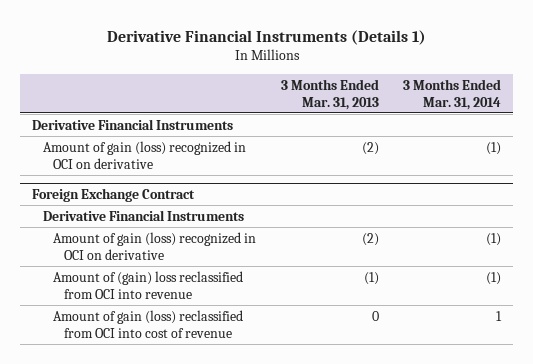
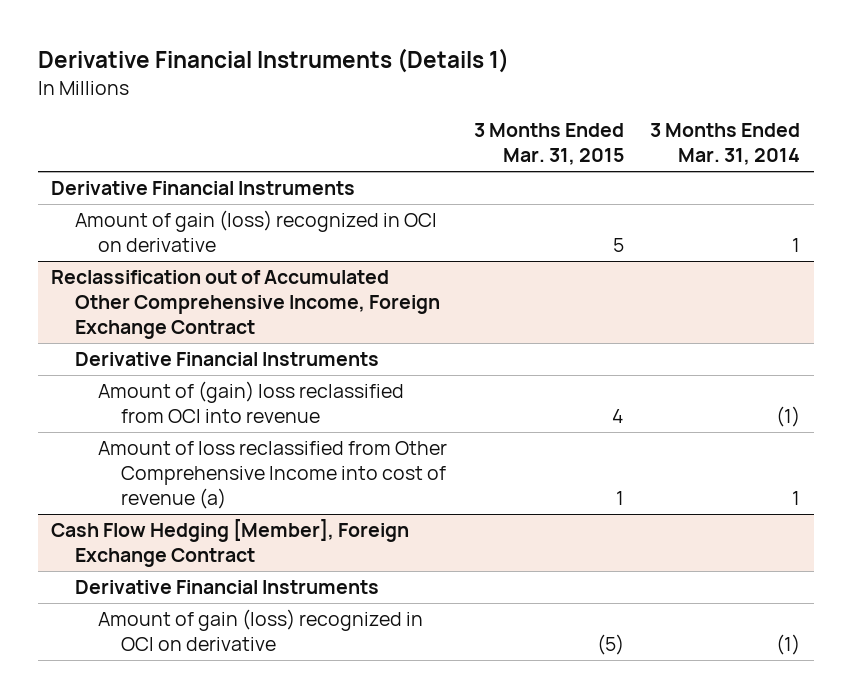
[280,78,379,110] 3 Months Ended Mar. 31, 2013 -> none
none -> [473,123,624,166] 3 Months Ended Mar. 31, 2015
[32,188,196,203] Foreign Exchange Contract -> none
[485,141,501,155] (1) -> [792,238,801,253] 1
none -> [51,270,440,339] Reclassification out of Accumulated Other Comprehensive Income, Foreign Exchange Contract
[53,231,257,260] Amount of gain (loss) recognized in OCI on derivative -> none
[53,309,244,338] Amount of gain (loss) reclassified from OCI into cost of revenue -> [98,441,448,509] Amount of loss reclassified from Other Comprehensive Income into cost of revenue (a)
none -> [51,519,410,568] Cash Flow Hedging [Member], Foreign Exchange Contract
none -> [74,580,379,595] Derivative Financial Instruments
none -> [98,609,424,652] Amount of gain (loss) recognized in OCI on derivative

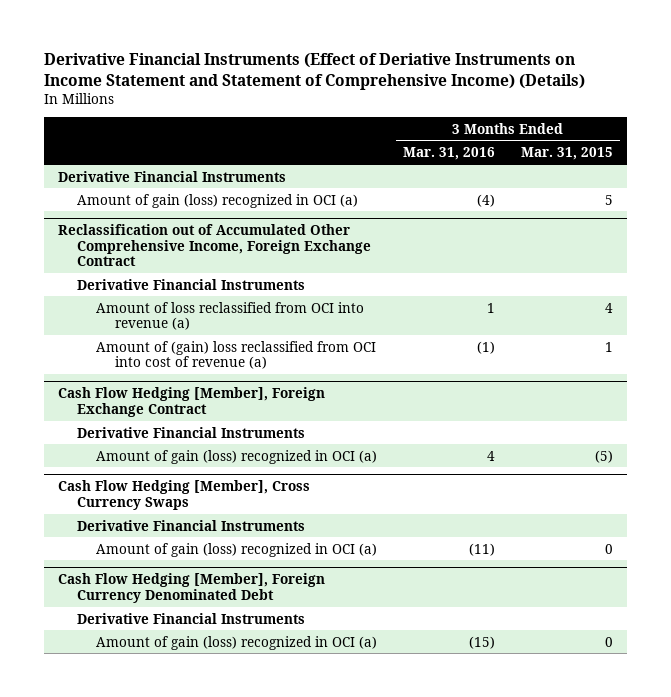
[37,48,509,74] Derivative Financial Instruments (Details 1) -> [44,53,586,90] Derivative Financial Instruments (Effect of Deriative Instruments on Income Statement and Statement of Comprehensive Income) (Details)
[650,123,801,166] 3 Months Ended Mar. 31, 2014 -> none
none -> [403,147,496,161] Mar. 31, 2016
[74,210,437,253] Amount of gain (loss) recognized in OCI on derivative -> [76,193,358,208] Amount of gain (loss) recognized in OCI (a)
[98,381,405,424] Amount of (gain) loss reclassified from OCI into revenue -> [95,301,364,331] Amount of loss reclassified from OCI into revenue (a)
[98,441,448,509] Amount of loss reclassified from Other Comprehensive Income into cost of revenue (a) -> [95,340,376,370] Amount of (gain) loss reclassified from OCI into cost of revenue (a)
[98,609,424,652] Amount of gain (loss) recognized in OCI on derivative -> [95,449,377,464] Amount of gain (loss) recognized in OCI (a)
none -> [57,480,310,510] Cash Flow Hedging [Member], Cross Currency Swaps
none -> [76,519,305,531] Derivative Financial Instruments
none -> [95,542,377,557] Amount of gain (loss) recognized in OCI (a)
none -> [57,573,325,603] Cash Flow Hedging [Member], Foreign Currency Denominated Debt
none -> [76,612,305,624] Derivative Financial Instruments
none -> [95,635,377,650] Amount of gain (loss) recognized in OCI (a)

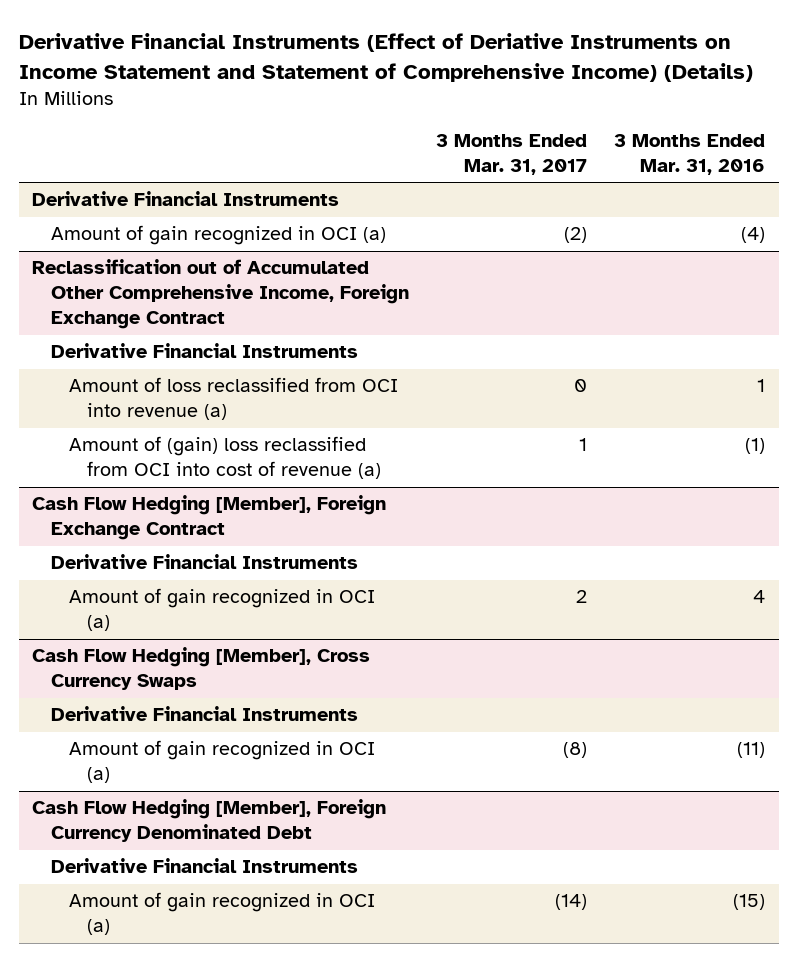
[521,147,614,161] Mar. 31, 2015 -> none
none -> [435,134,587,176] 3 Months Ended Mar. 31, 2017
[76,193,358,208] Amount of gain (loss) recognized in OCI (a) -> [50,225,386,246] Amount of gain recognized in OCI (a)
[95,449,377,464] Amount of gain (loss) recognized in OCI (a) -> [68,588,375,632] Amount of gain recognized in OCI (a)
[95,542,377,557] Amount of gain (loss) recognized in OCI (a) -> [68,740,375,784] Amount of gain recognized in OCI (a)
[95,635,377,650] Amount of gain (loss) recognized in OCI (a) -> [68,892,375,936] Amount of gain recognized in OCI (a)

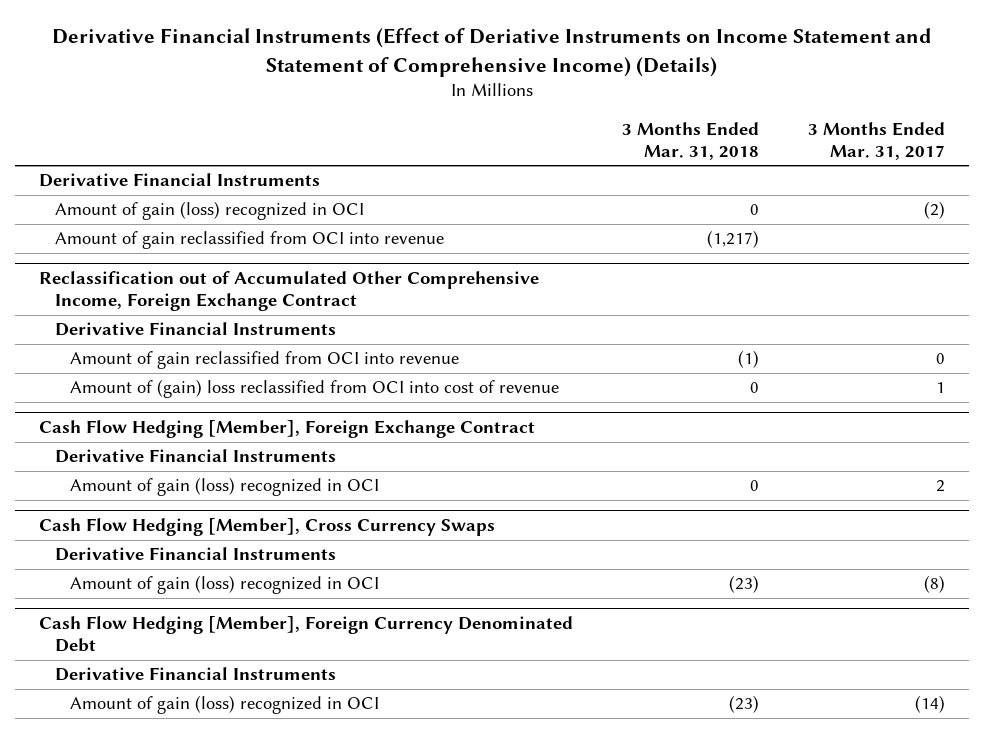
[613,134,765,176] 3 Months Ended Mar. 31, 2016 -> none
none -> [622,122,760,161] 3 Months Ended Mar. 31, 2018
[50,225,386,246] Amount of gain recognized in OCI (a) -> [54,201,364,221] Amount of gain (loss) recognized in OCI
none -> [54,231,444,250] Amount of gain reclassified from OCI into revenue
[68,377,398,421] Amount of loss reclassified from OCI into revenue (a) -> [69,351,459,370] Amount of gain reclassified from OCI into revenue
[68,436,382,480] Amount of (gain) loss reclassified from OCI into cost of revenue (a) -> [69,379,559,399] Amount of (gain) loss reclassified from OCI into cost of revenue
[68,588,375,632] Amount of gain recognized in OCI (a) -> [69,477,379,497] Amount of gain (loss) recognized in OCI
[68,740,375,784] Amount of gain recognized in OCI (a) -> [69,575,379,595] Amount of gain (loss) recognized in OCI
[68,892,375,936] Amount of gain recognized in OCI (a) -> [69,695,379,715] Amount of gain (loss) recognized in OCI

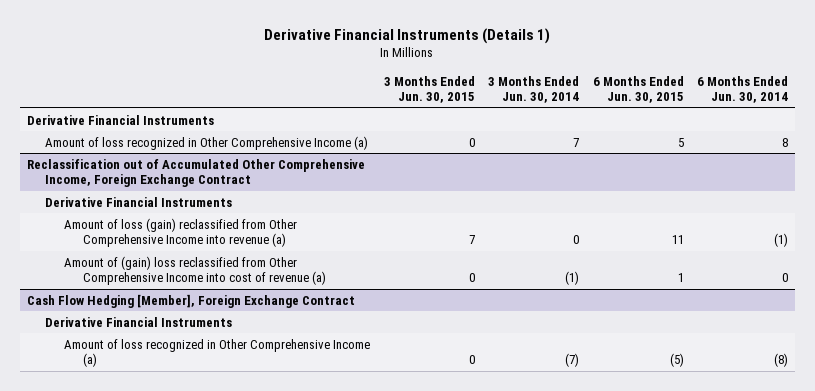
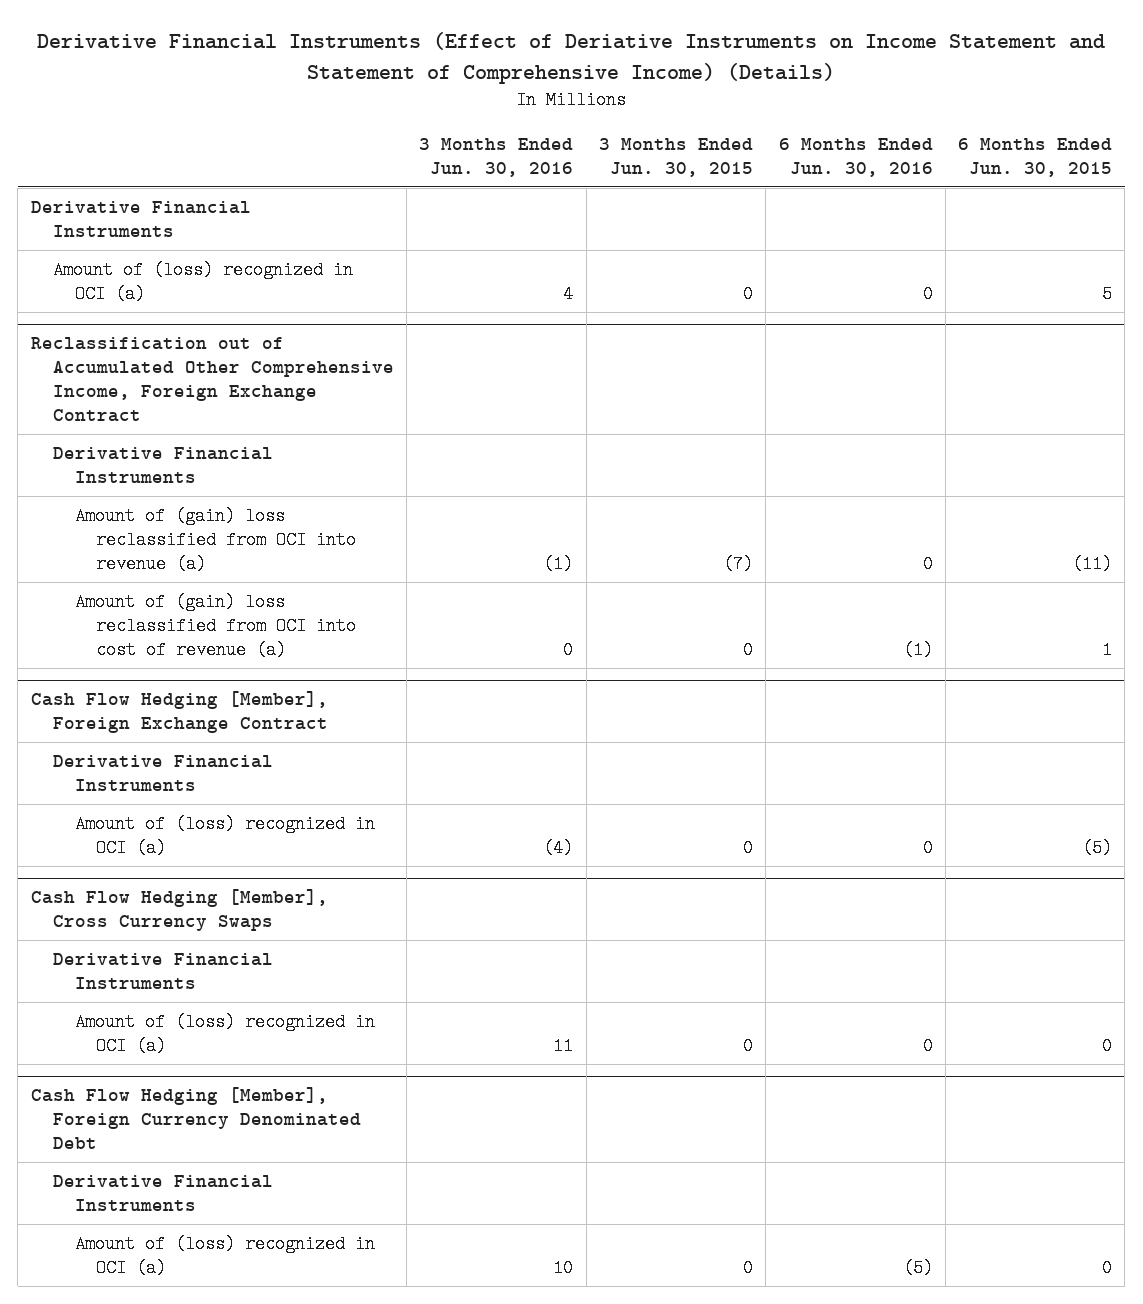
[264,27,551,44] Derivative Financial Instruments (Details 1) -> [37,32,1106,84] Derivative Financial Instruments (Effect of Deriative Instruments on Income Statement and Statement of Comprehensive Income) (Details)
[488,76,580,104] 3 Months Ended Jun. 30, 2014 -> none
[697,76,789,104] 6 Months Ended Jun. 30, 2014 -> none
none -> [419,137,574,177] 3 Months Ended Jun. 30, 2016
none -> [778,137,933,177] 6 Months Ended Jun. 30, 2016
[45,135,369,150] Amount of loss recognized in Other Comprehensive Income (a) -> [52,260,353,303] Amount of (loss) recognized in OCI (a)
[64,217,298,248] Amount of loss (gain) reclassified from Other Comprehensive Income into revenue (a) -> [74,506,357,574] Amount of (gain) loss reclassified from OCI into revenue (a)
[468,235,475,245] 7 -> [722,555,753,574] (7)
[671,235,684,245] 11 -> [1072,555,1113,574] (11)
[64,255,327,286] Amount of (gain) loss reclassified from Other Comprehensive Income into cost of revenue (a) -> [74,592,357,660] Amount of (gain) loss reclassified from OCI into cost of revenue (a)
[64,338,371,368] Amount of loss recognized in Other Comprehensive Income (a) -> [74,814,375,857] Amount of (loss) recognized in OCI (a)
none -> [30,888,328,932] Cash Flow Hedging [Member], Cross Currency Swaps
none -> [52,952,273,989] Derivative Financial Instruments
none -> [74,1012,375,1055] Amount of (loss) recognized in OCI (a)
none -> [30,1086,361,1150] Cash Flow Hedging [Member], Foreign Currency Denominated Debt
none -> [52,1174,273,1211] Derivative Financial Instruments
none -> [74,1234,375,1277] Amount of (loss) recognized in OCI (a)

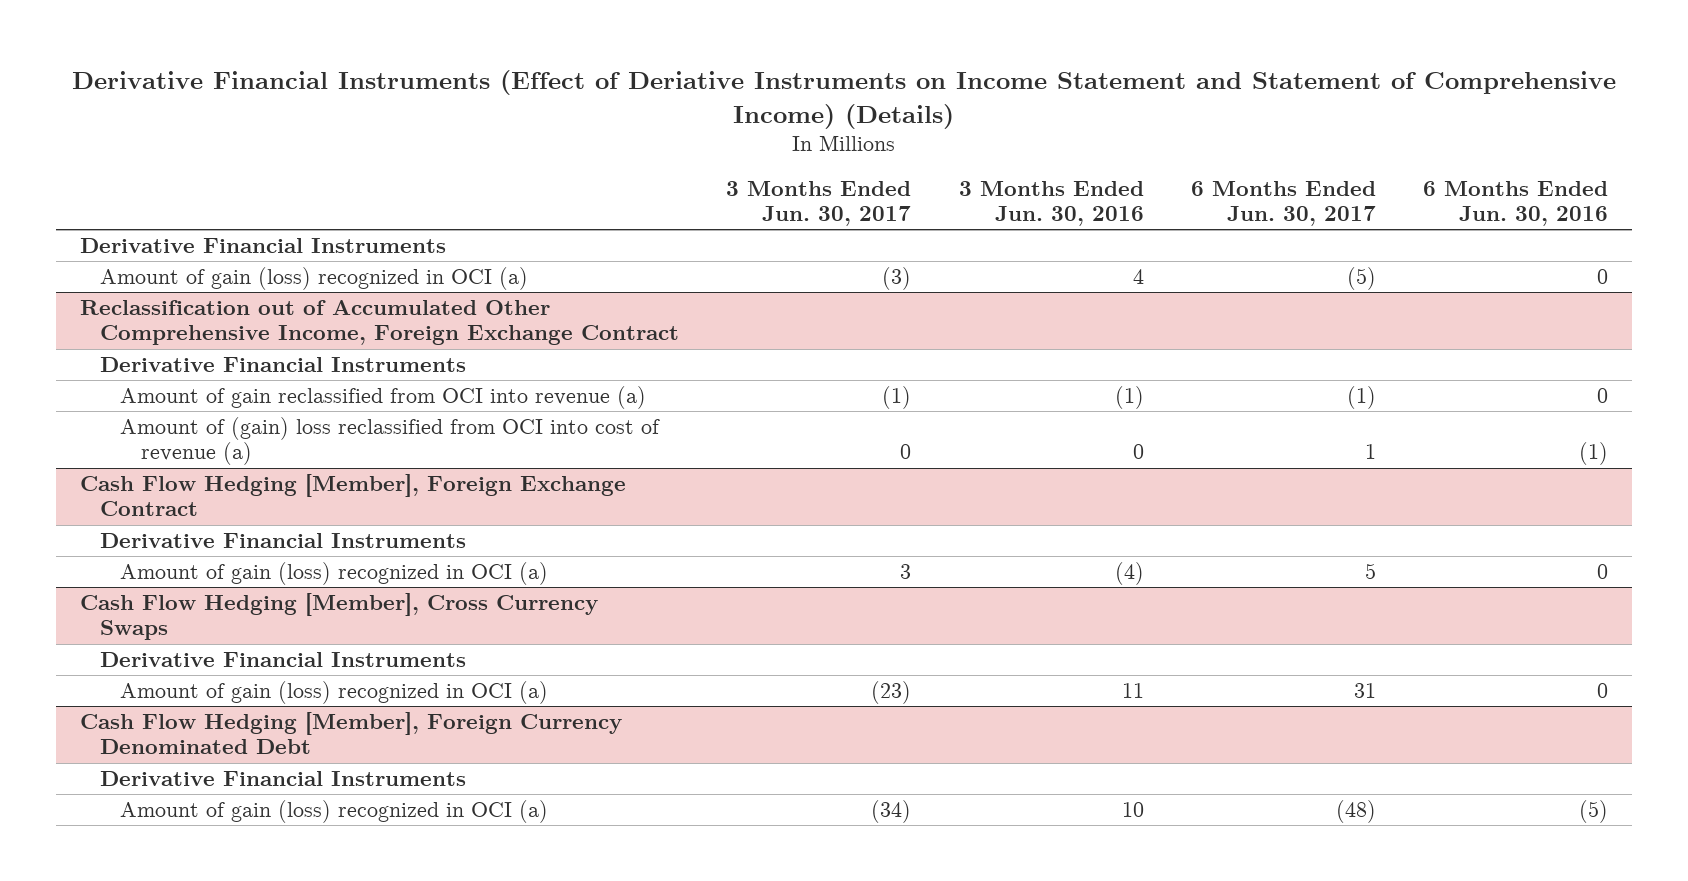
[598,137,753,177] 3 Months Ended Jun. 30, 2015 -> none
[958,137,1113,177] 6 Months Ended Jun. 30, 2015 -> none
none -> [726,180,912,227] 3 Months Ended Jun. 30, 2017
none -> [1191,180,1377,227] 6 Months Ended Jun. 30, 2017
[52,260,353,303] Amount of (loss) recognized in OCI (a) -> [100,266,529,290] Amount of gain (loss) recognized in OCI (a)
[74,506,357,574] Amount of (gain) loss reclassified from OCI into revenue (a) -> [120,385,647,409] Amount of gain reclassified from OCI into revenue (a)
[74,814,375,857] Amount of (loss) recognized in OCI (a) -> [120,561,549,585] Amount of gain (loss) recognized in OCI (a)
[74,1012,375,1055] Amount of (loss) recognized in OCI (a) -> [120,680,549,704] Amount of gain (loss) recognized in OCI (a)
[74,1234,375,1277] Amount of (loss) recognized in OCI (a) -> [120,799,549,823] Amount of gain (loss) recognized in OCI (a)

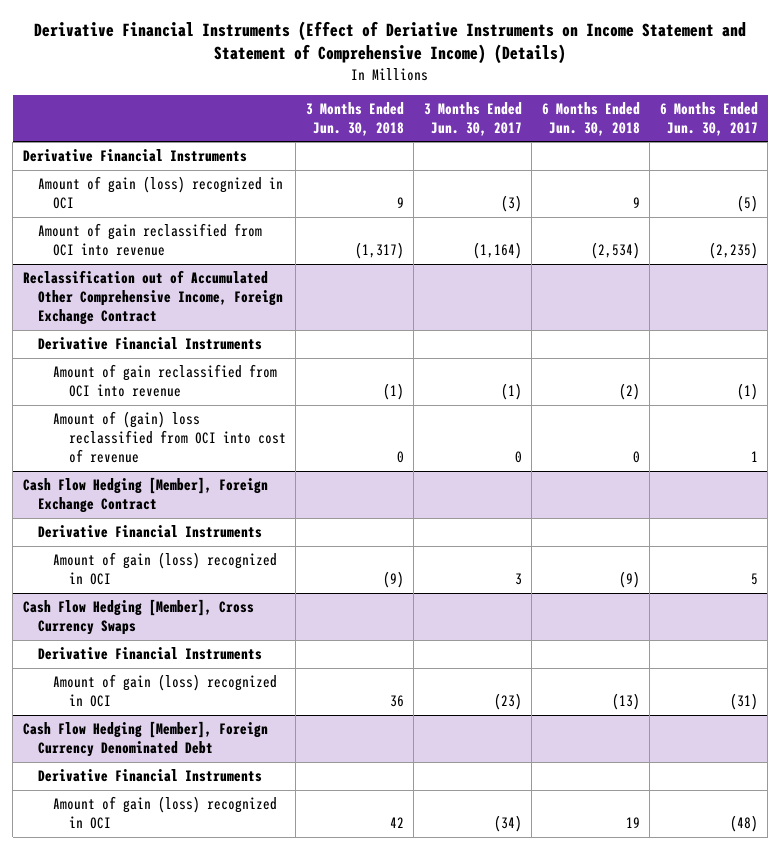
[958,180,1144,227] 3 Months Ended Jun. 30, 2016 -> none
[1423,180,1609,227] 6 Months Ended Jun. 30, 2016 -> none
none -> [305,101,404,136] 3 Months Ended Jun. 30, 2018
none -> [541,101,640,136] 6 Months Ended Jun. 30, 2018
[100,266,529,290] Amount of gain (loss) recognized in OCI (a) -> [37,176,283,210] Amount of gain (loss) recognized in OCI
none -> [37,223,262,257] Amount of gain reclassified from OCI into revenue
[120,385,647,409] Amount of gain reclassified from OCI into revenue (a) -> [53,364,278,398] Amount of gain reclassified from OCI into revenue
[120,416,661,466] Amount of (gain) loss reclassified from OCI into cost of revenue (a) -> [53,411,286,464] Amount of (gain) loss reclassified from OCI into cost of revenue
[120,561,549,585] Amount of gain (loss) recognized in OCI (a) -> [53,552,278,586] Amount of gain (loss) recognized in OCI
[120,680,549,704] Amount of gain (loss) recognized in OCI (a) -> [53,674,278,708] Amount of gain (loss) recognized in OCI
[1354,682,1377,698] 31 -> [729,693,758,711] (31)
[120,799,549,823] Amount of gain (loss) recognized in OCI (a) -> [53,796,278,830] Amount of gain (loss) recognized in OCI

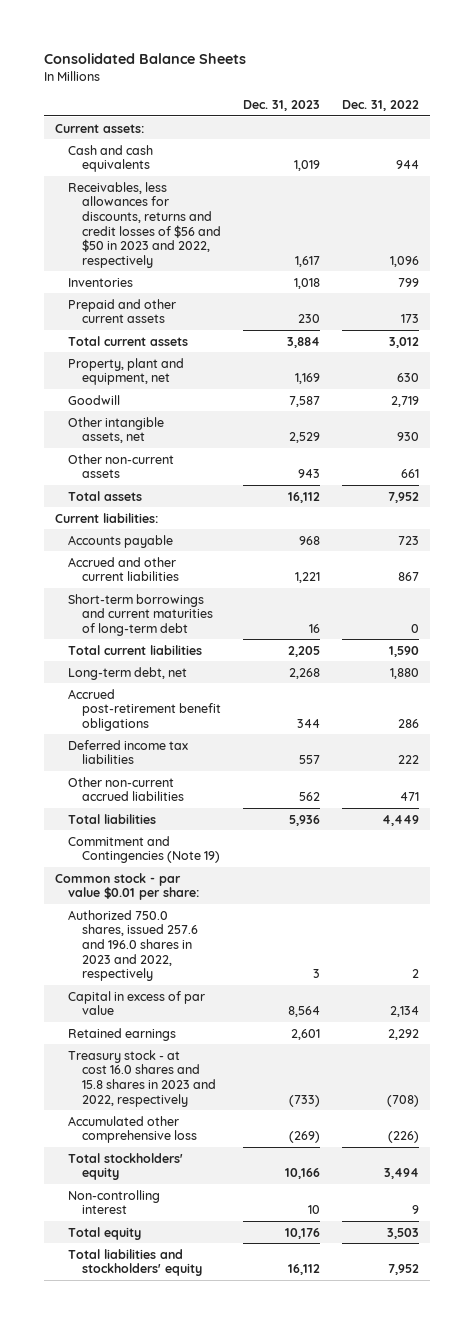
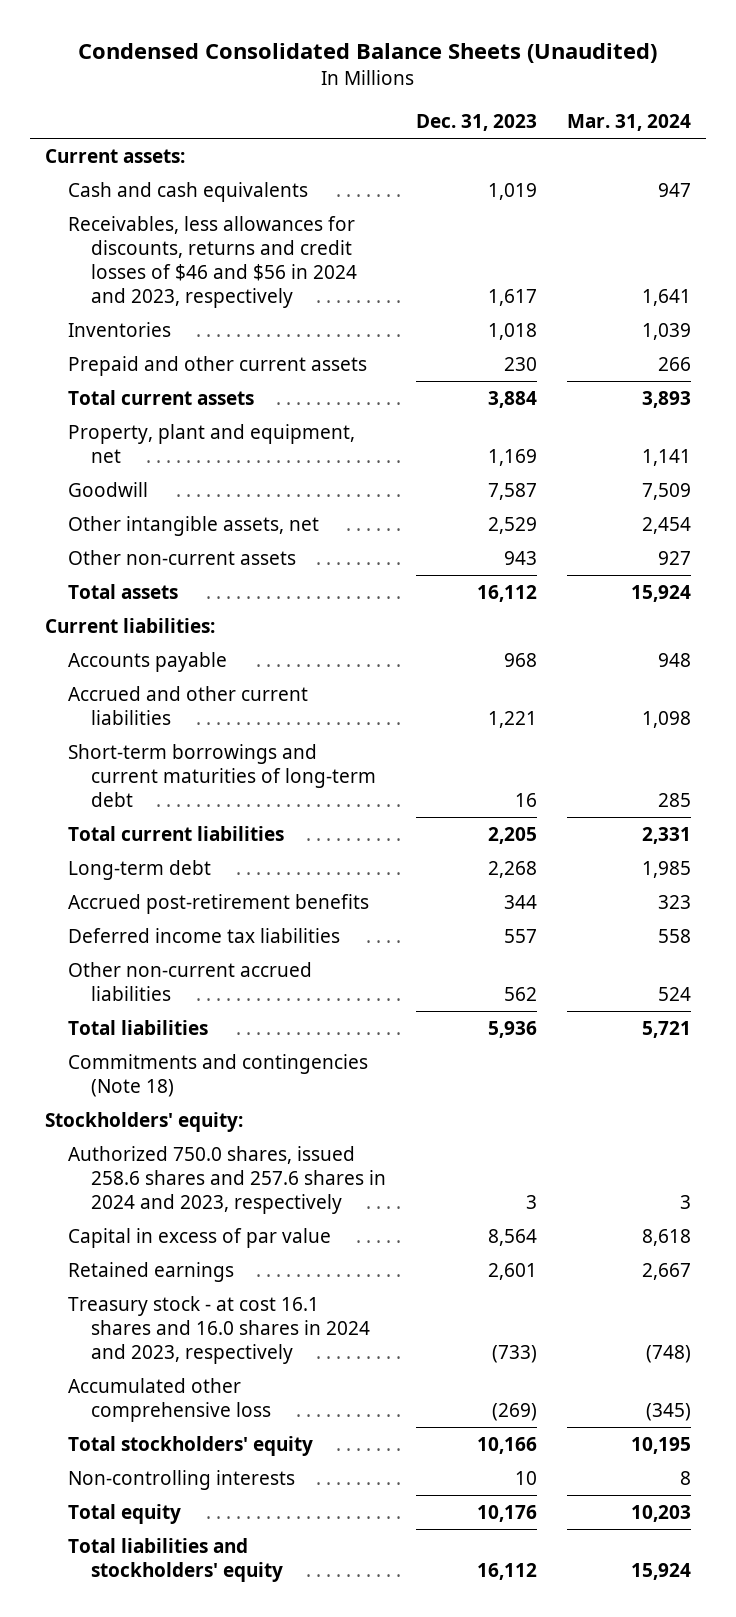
[44,52,247,64] Consolidated Balance Sheets -> [77,43,657,64] Condensed Consolidated Balance Sheets (Unaudited)
[341,100,419,112] Dec. 31, 2022 -> none
none -> [566,114,691,132] Mar. 31, 2024
[68,181,221,268] Receivables, less allowances for discounts, returns and credit losses of $56 and $50 in 2023 and 2022, respectively -> [67,215,358,309] Receivables, less allowances for discounts, returns and credit losses of $46 and $56 in 2024 and 2023, respectively
[68,666,188,680] Long-term debt, net -> [67,859,211,880] Long-term debt
[68,688,221,731] Accrued post-retirement benefit obligations -> [67,893,369,914] Accrued post-retirement benefits
[54,872,200,901] Common stock - par value $0.01 per share: -> none
[68,835,220,864] Commitment and Contingencies (Note 19) -> [67,1053,368,1097] Commitments and contingencies (Note 18)
none -> [44,1111,243,1132] Stockholders' equity:
[68,909,198,982] Authorized 750.0 shares, issued 257.6 and 196.0 shares in 2023 and 2022, respectively -> [67,1145,387,1215] Authorized 750.0 shares, issued 258.6 shares and 257.6 shares in 2024 and 2023, respectively
[68,1049,216,1107] Treasury stock - at cost 16.0 shares and 15.8 shares in 2023 and 2022, respectively -> [67,1295,371,1365] Treasury stock - at cost 16.1 shares and 16.0 shares in 2024 and 2023, respectively
[68,1189,161,1215] Non-controlling interest -> [67,1469,295,1490] Non-controlling interests

